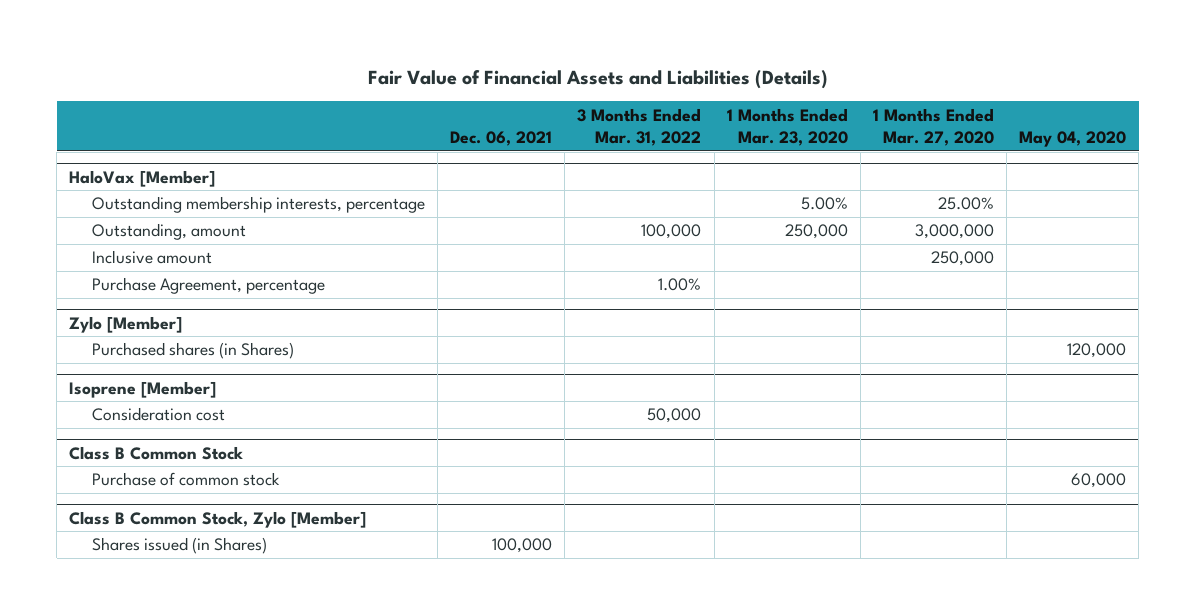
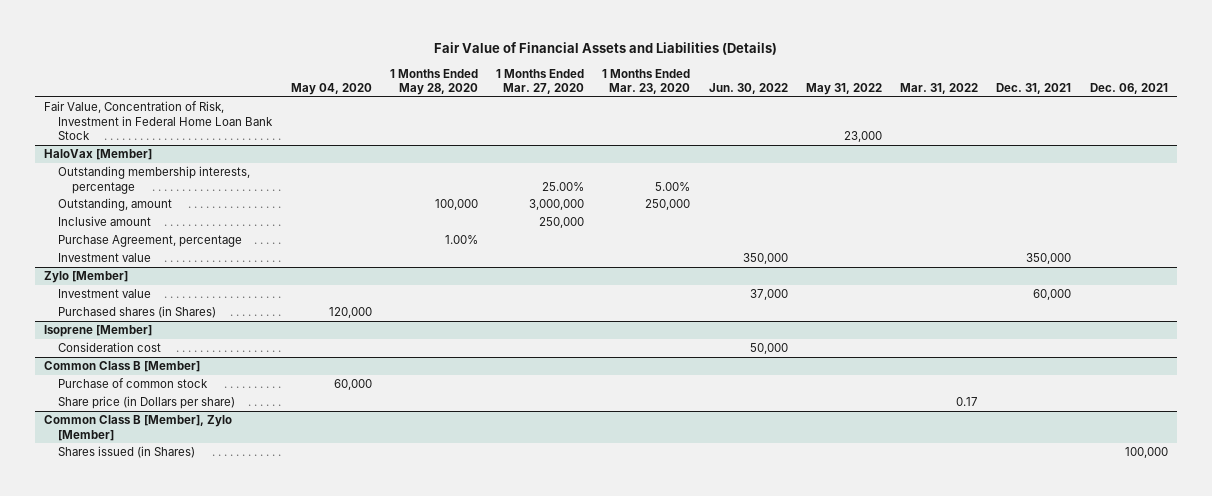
[577,107,702,147] 3 Months Ended Mar. 31, 2022 -> none
none -> [389,68,478,96] 1 Months Ended May 28, 2020
none -> [708,83,788,95] Jun. 30, 2022
none -> [805,83,882,96] May 31, 2022
none -> [900,83,979,95] Mar. 31, 2022
none -> [996,83,1072,95] Dec. 31, 2021
none -> [44,101,274,140] Fair Value, Concentration of Risk, Investment in Federal Home Loan Bank Stock
none -> [58,253,152,263] Investment value
none -> [58,289,152,299] Investment value
[69,445,244,460] Class B Common Stock -> [44,361,201,373] Common Class B [Member]
none -> [58,396,236,410] Share price (in Dollars per share)
[69,510,367,528] Class B Common Stock, Zylo [Member] -> [44,415,233,441] Common Class B [Member], Zylo [Member]

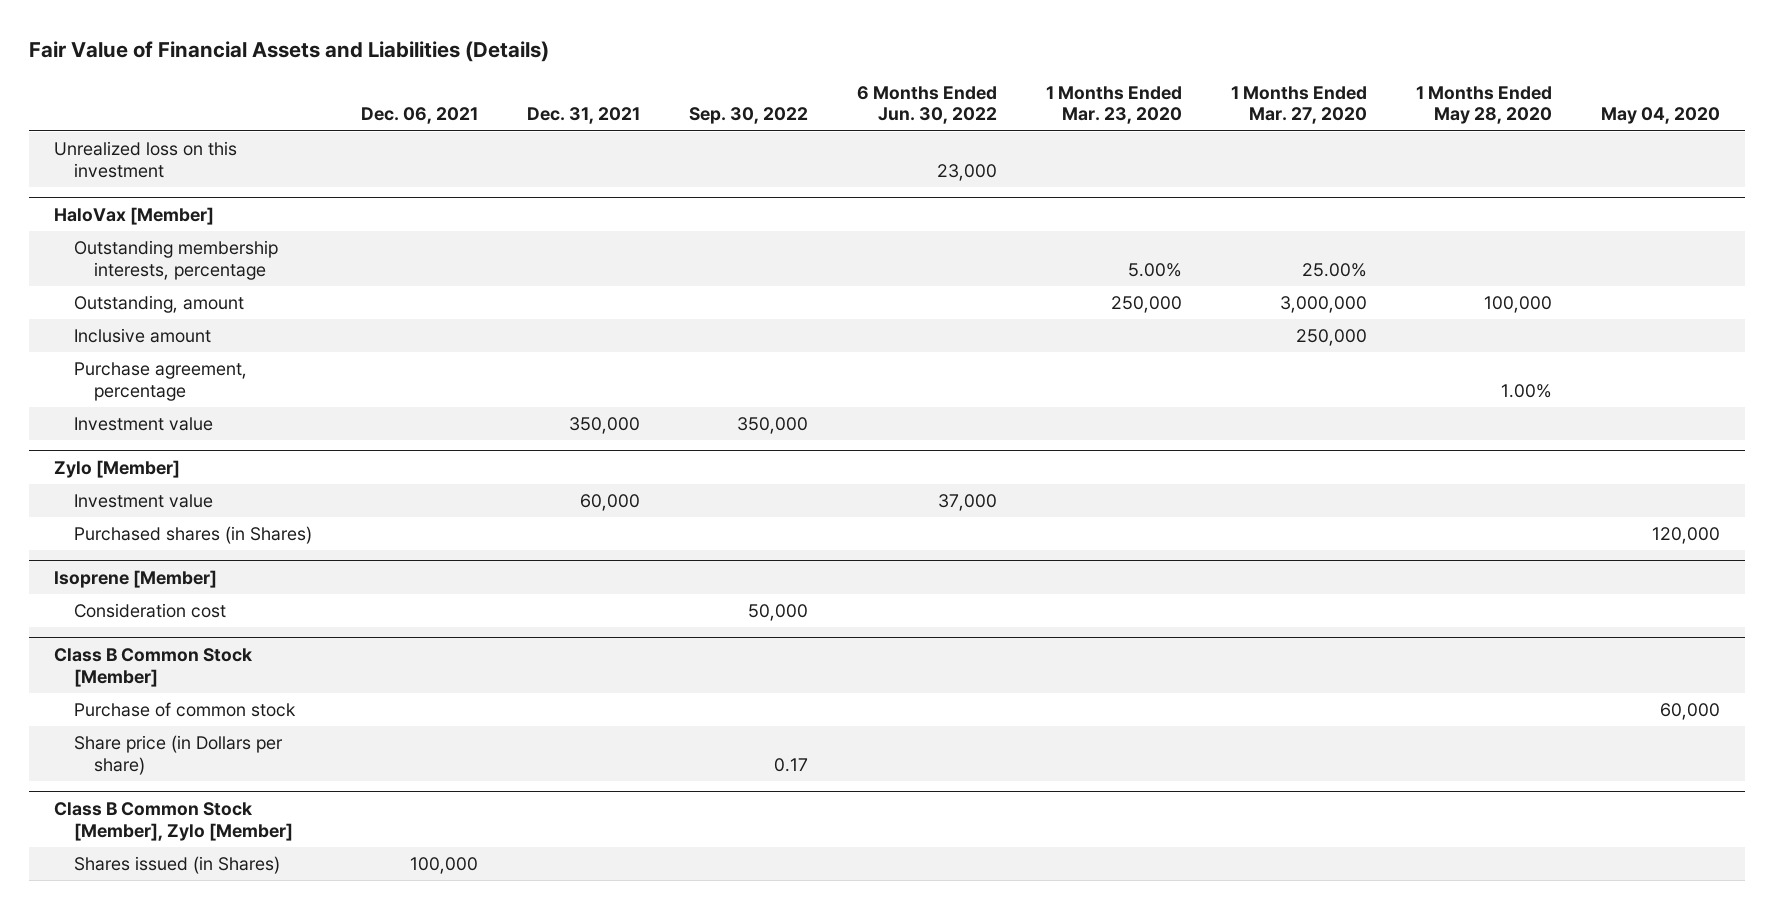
[708,83,788,95] Jun. 30, 2022 -> none
[805,83,882,96] May 31, 2022 -> none
[900,83,979,95] Mar. 31, 2022 -> none
none -> [689,107,809,125] Sep. 30, 2022
none -> [857,85,998,125] 6 Months Ended Jun. 30, 2022
[44,101,274,140] Fair Value, Concentration of Risk, Investment in Federal Home Loan Bank Stock -> none
none -> [53,141,237,178] Unrealized loss on this investment
[58,235,243,248] Purchase Agreement, percentage -> [73,362,247,401] Purchase agreement, percentage
[44,361,201,373] Common Class B [Member] -> [53,647,253,687] Class B Common Stock [Member]
[44,415,233,441] Common Class B [Member], Zylo [Member] -> [53,801,293,841] Class B Common Stock [Member], Zylo [Member]

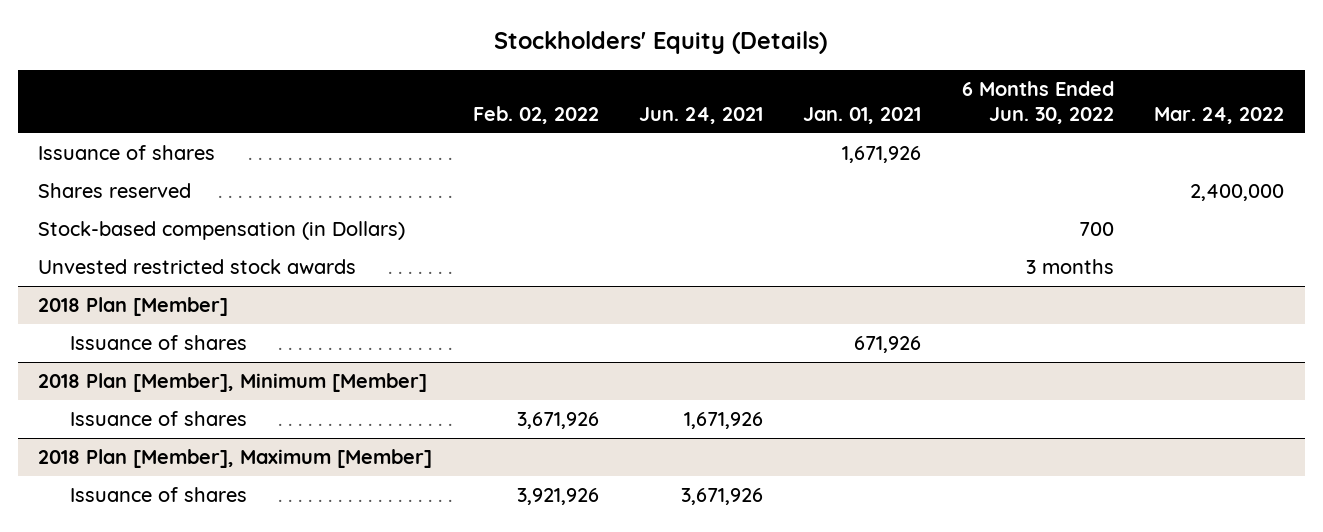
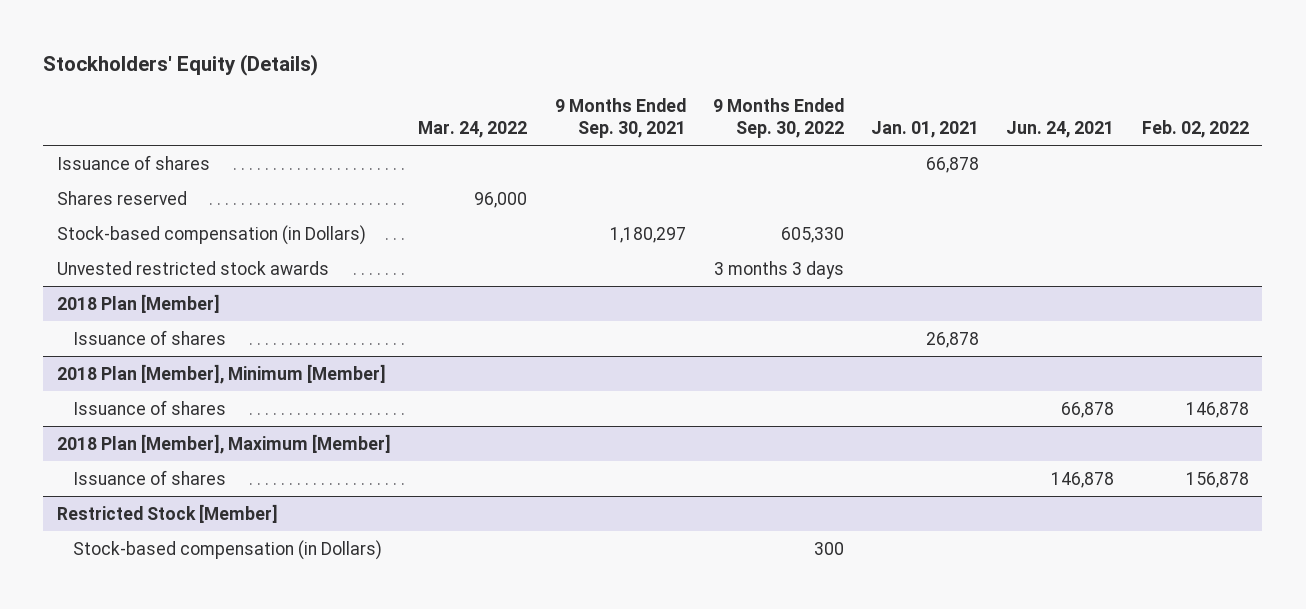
[961,80,1114,125] 6 Months Ended Jun. 30, 2022 -> none
none -> [554,98,686,139] 9 Months Ended Sep. 30, 2021
none -> [712,98,844,139] 9 Months Ended Sep. 30, 2022
[842,145,922,163] 1,671,926 -> [926,156,980,173] 66,878
[1190,183,1285,201] 2,400,000 -> [474,191,528,208] 96,000
[854,335,922,353] 671,926 -> [926,331,980,348] 26,878
[516,411,599,429] 3,671,926 -> [1185,401,1249,418] 146,878
[684,411,764,429] 1,671,926 -> [1061,401,1115,418] 66,878
[516,487,599,505] 3,921,926 -> [1185,471,1249,488] 156,878
[681,487,764,505] 3,671,926 -> [1051,471,1115,488] 146,878
none -> [57,503,279,523] Restricted Stock [Member]
none -> [72,539,382,560] Stock-based compensation (in Dollars)

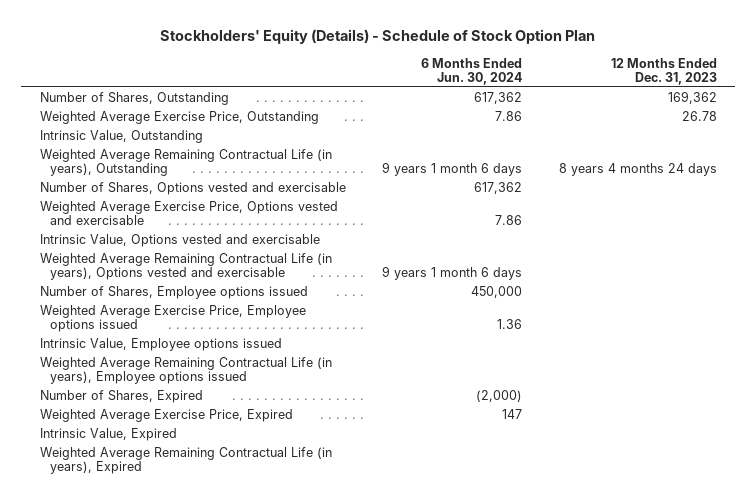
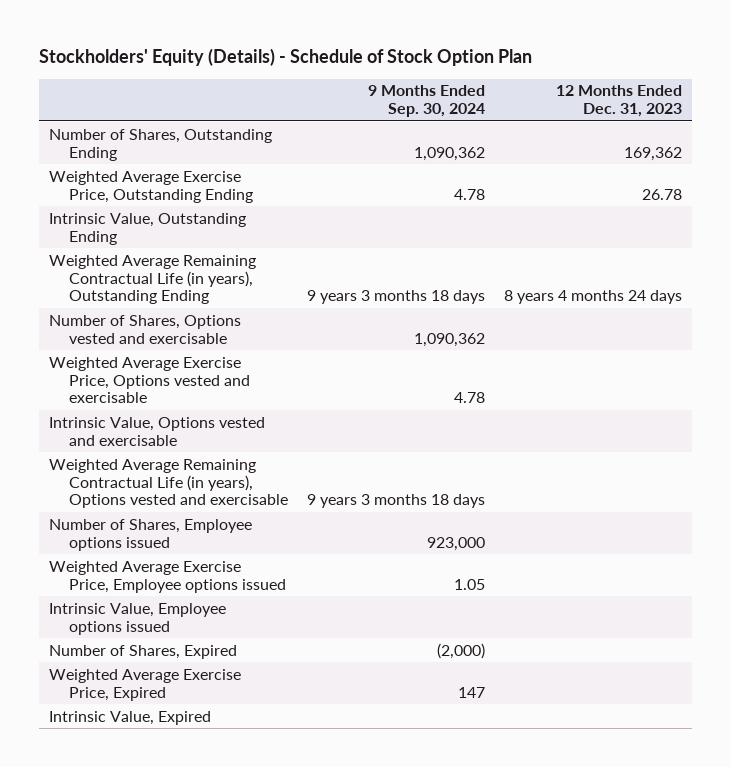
[421,57,523,86] 6 Months Ended Jun. 30, 2024 -> none
none -> [368,85,486,118] 9 Months Ended Sep. 30, 2024
[39,91,229,105] Number of Shares, Outstanding -> [48,128,272,161] Number of Shares, Outstanding Ending
[39,110,319,124] Weighted Average Exercise Price, Outstanding -> [48,170,254,203] Weighted Average Exercise Price, Outstanding Ending
[39,129,203,143] Intrinsic Value, Outstanding -> [48,212,246,245] Intrinsic Value, Outstanding Ending
[39,148,332,177] Weighted Average Remaining Contractual Life (in years), Outstanding -> [48,254,256,305] Weighted Average Remaining Contractual Life (in years), Outstanding Ending
[39,356,332,385] Weighted Average Remaining Contractual Life (in years), Employee options issued -> none
[39,446,332,475] Weighted Average Remaining Contractual Life (in years), Expired -> none

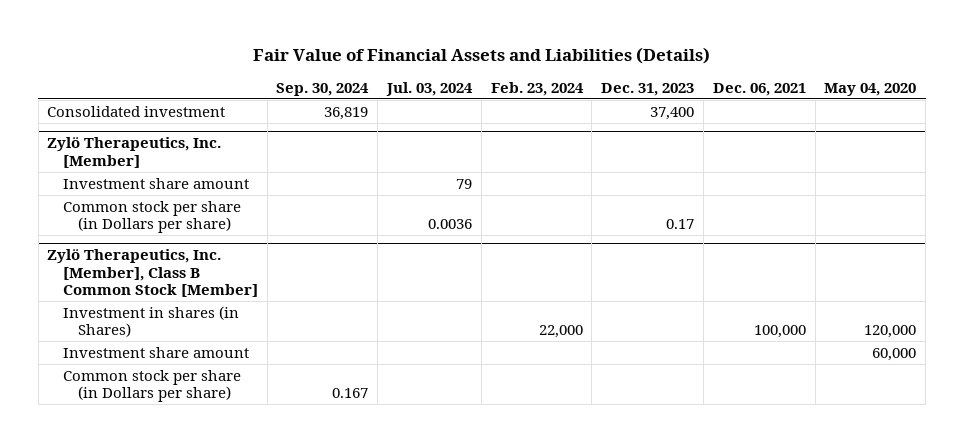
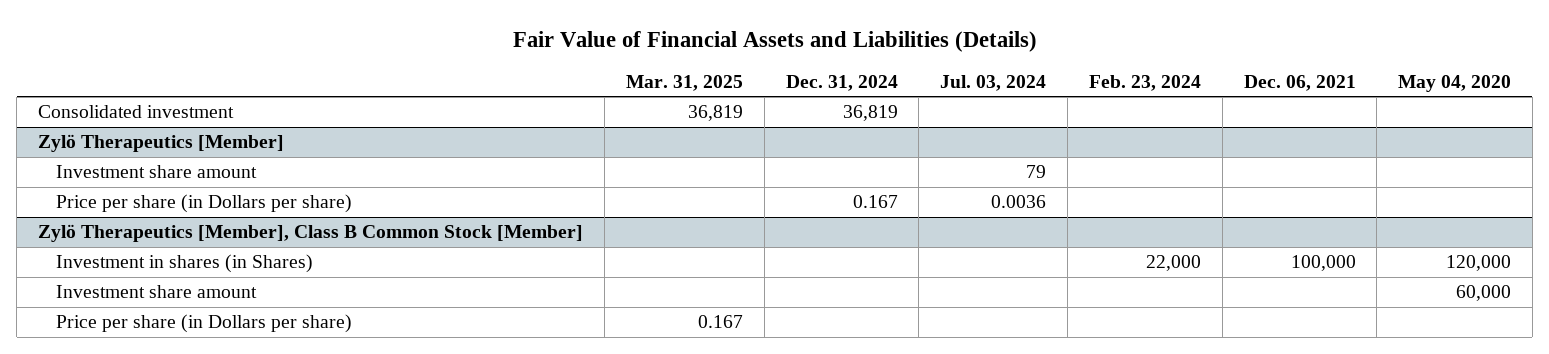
[276,82,370,96] Sep. 30, 2024 -> none
[601,82,695,96] Dec. 31, 2023 -> none
none -> [625,74,743,91] Mar. 31, 2025
none -> [785,74,898,91] Dec. 31, 2024
[47,137,222,168] Zylö Therapeutics, Inc. [Member] -> [38,134,285,153] Zylö Therapeutics [Member]
[62,200,241,233] Common stock per share (in Dollars per share) -> [55,194,352,214] Price per share (in Dollars per share)
[47,249,258,297] Zylö Therapeutics, Inc. [Member], Class B Common Stock [Member] -> [38,224,584,243] Zylö Therapeutics [Member], Class B Common Stock [Member]
[62,369,241,402] Common stock per share (in Dollars per share) -> [55,314,352,334] Price per share (in Dollars per share)

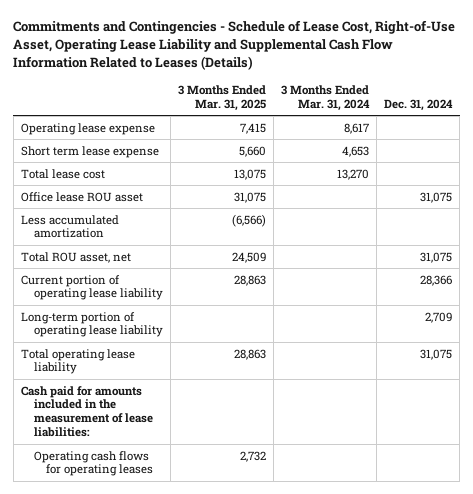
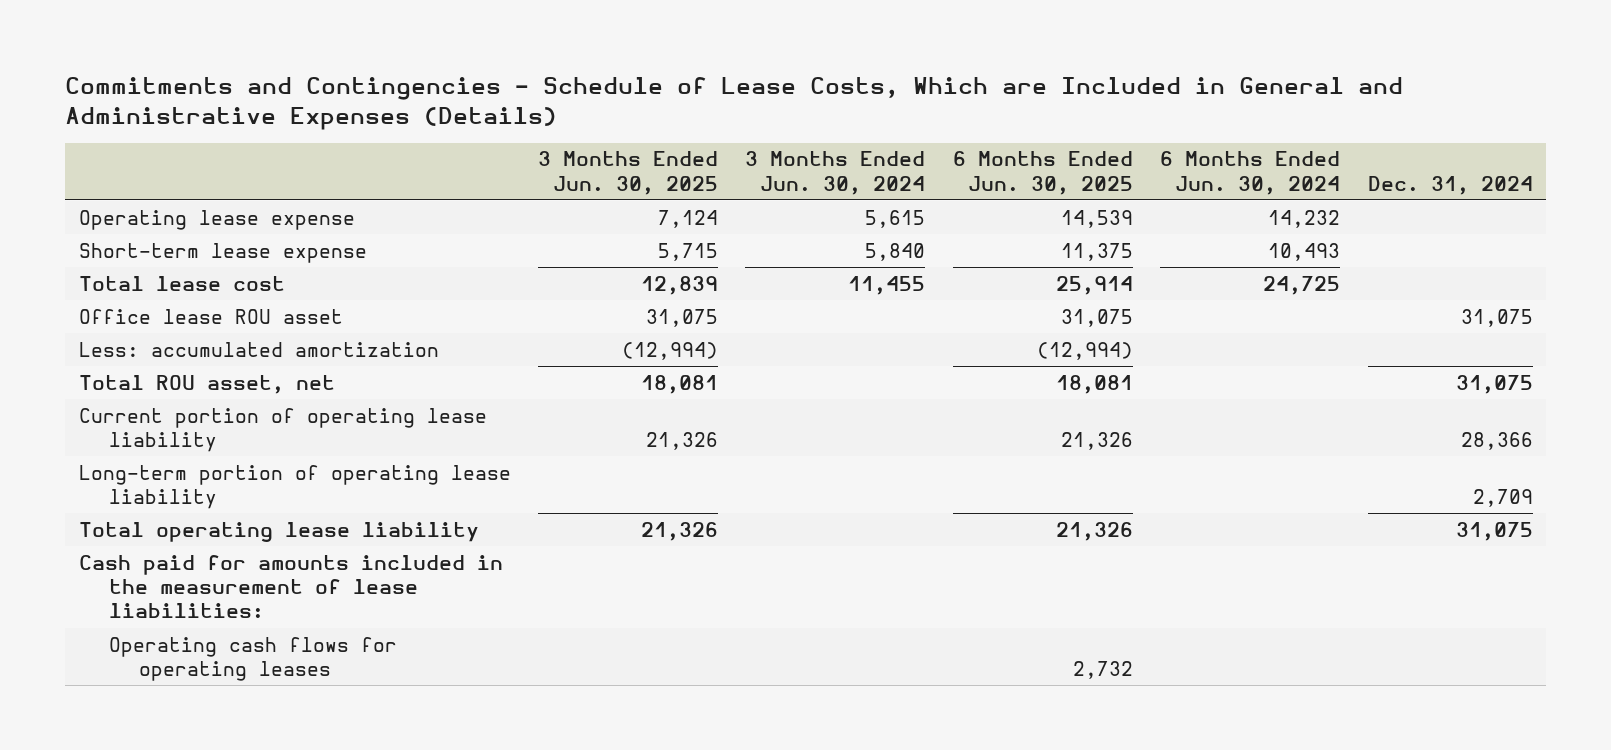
[13,20,456,70] Commitments and Contingencies - Schedule of Lease Cost, Right-of-Use Asset, Operating Lease Liability and Supplemental Cash Flow Information Related to Leases (Details) -> [64,77,1403,130] Commitments and Contingencies - Schedule of Lease Costs, Which are Included in General and Administrative Expenses (Details)
[177,84,266,111] 3 Months Ended Mar. 31, 2025 -> none
[280,84,370,111] 3 Months Ended Mar. 31, 2024 -> none
none -> [538,151,719,195] 3 Months Ended Jun. 30, 2025
none -> [745,151,926,195] 3 Months Ended Jun. 30, 2024
none -> [952,151,1133,195] 6 Months Ended Jun. 30, 2025
none -> [1160,151,1341,195] 6 Months Ended Jun. 30, 2024
[20,145,159,158] Short term lease expense -> [78,242,367,263] Short-term lease expense
[20,214,119,239] Less accumulated amortization -> [78,341,439,357] Less: accumulated amortization

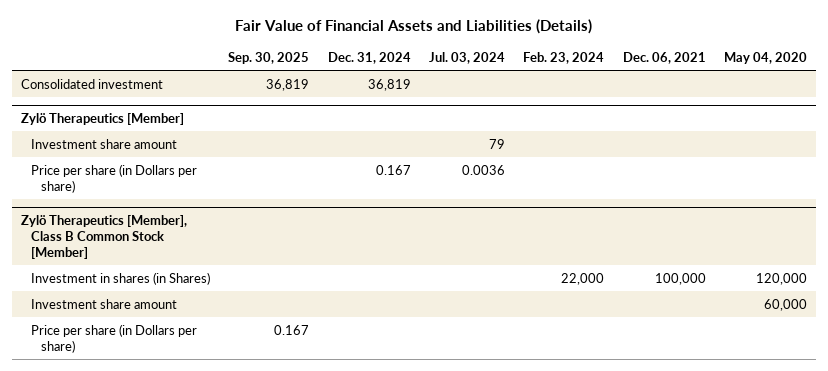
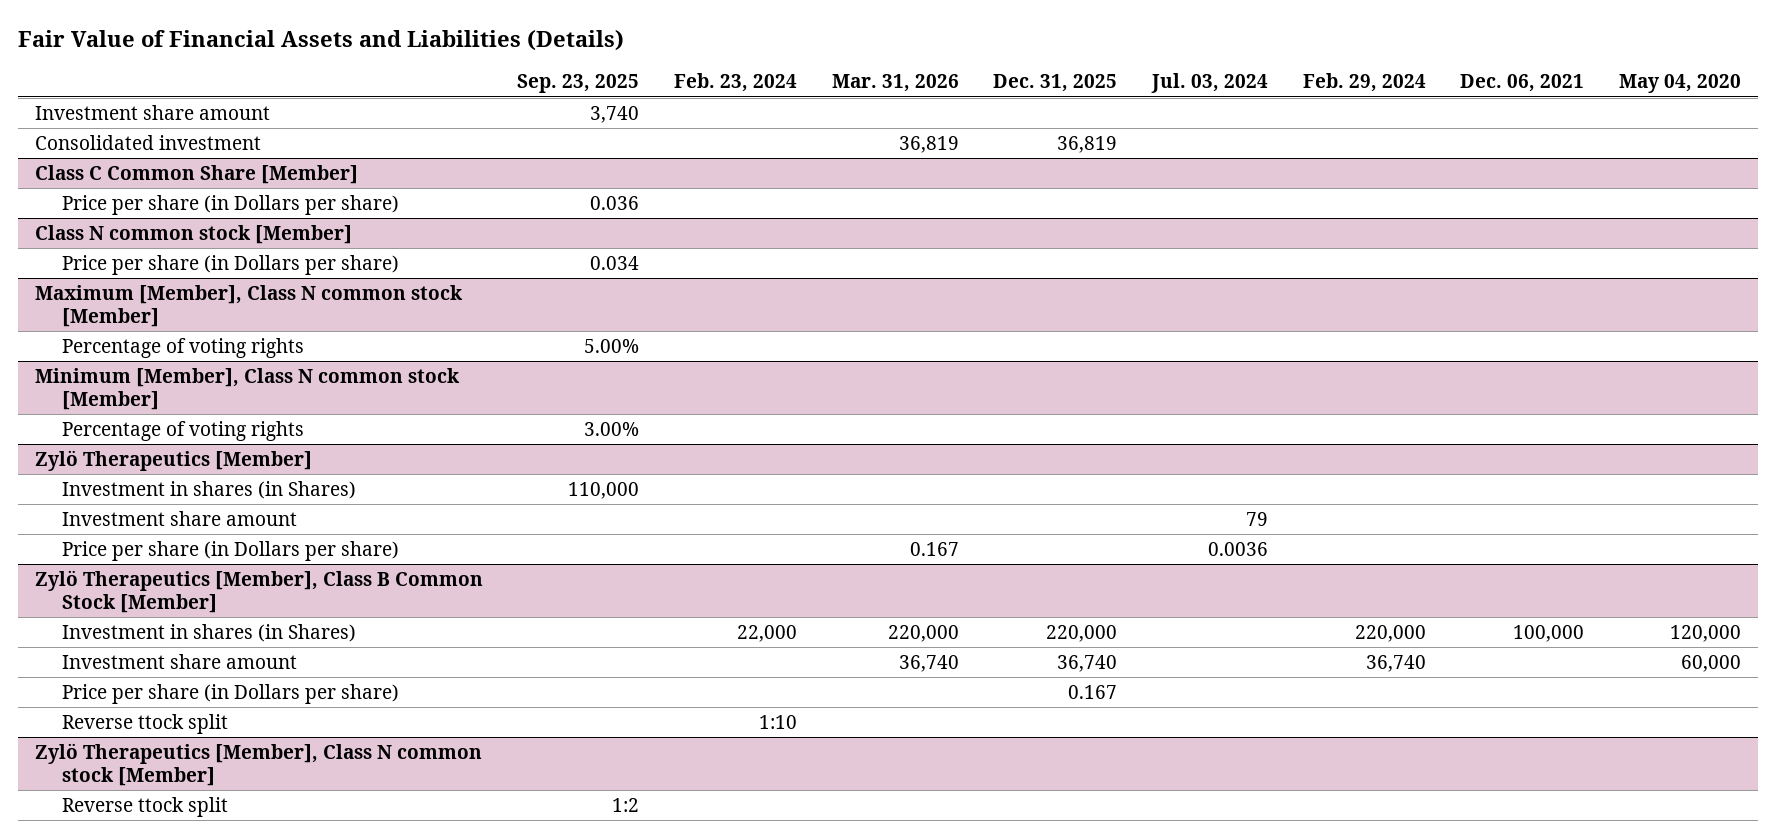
[228,51,310,64] Sep. 30, 2025 -> none
[327,51,411,64] Dec. 31, 2024 -> none
none -> [517,74,640,94] Sep. 23, 2025
none -> [831,74,959,93] Mar. 31, 2026
none -> [993,74,1118,93] Dec. 31, 2025
none -> [1302,73,1426,93] Feb. 29, 2024
none -> [34,104,270,120] Investment share amount
none -> [34,164,358,184] Class C Common Share [Member]
none -> [62,194,400,215] Price per share (in Dollars per share)
none -> [34,224,352,244] Class N common stock [Member]
none -> [62,254,400,275] Price per share (in Dollars per share)
none -> [34,284,463,327] Maximum [Member], Class N common stock [Member]
none -> [62,337,305,358] Percentage of voting rights
none -> [34,367,460,410] Minimum [Member], Class N common stock [Member]
none -> [62,420,305,441] Percentage of voting rights
none -> [62,480,357,499] Investment in shares (in Shares)
none -> [62,713,229,734] Reverse ttock split
none -> [34,742,482,786] Zylö Therapeutics [Member], Class N common stock [Member]
none -> [62,796,229,817] Reverse ttock split

